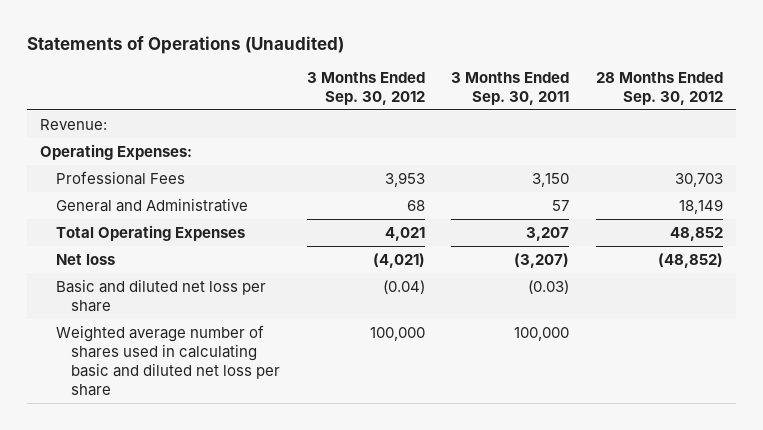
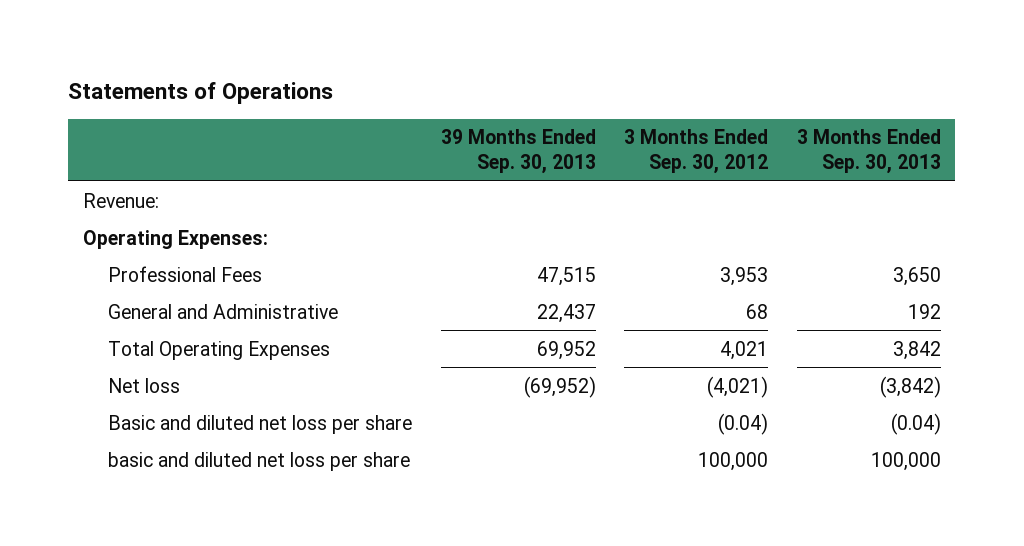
[26,35,344,54] Statements of Operations (Unaudited) -> [68,82,334,105] Statements of Operations
[451,72,570,105] 3 Months Ended Sep. 30, 2011 -> none
[595,72,723,105] 28 Months Ended Sep. 30, 2012 -> none
none -> [440,129,596,175] 39 Months Ended Sep. 30, 2013
none -> [796,129,941,175] 3 Months Ended Sep. 30, 2013
[55,324,281,396] Weighted average number of shares used in calculating basic and diluted net loss per share -> [107,451,410,471] basic and diluted net loss per share

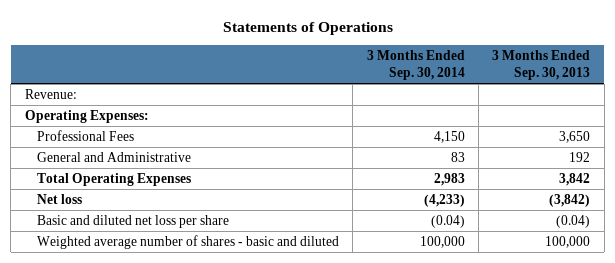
[440,129,596,175] 39 Months Ended Sep. 30, 2013 -> none
[624,129,769,175] 3 Months Ended Sep. 30, 2012 -> none
none -> [366,50,465,80] 3 Months Ended Sep. 30, 2014
[107,451,410,471] basic and diluted net loss per share -> [36,235,339,250] Weighted average number of shares - basic and diluted

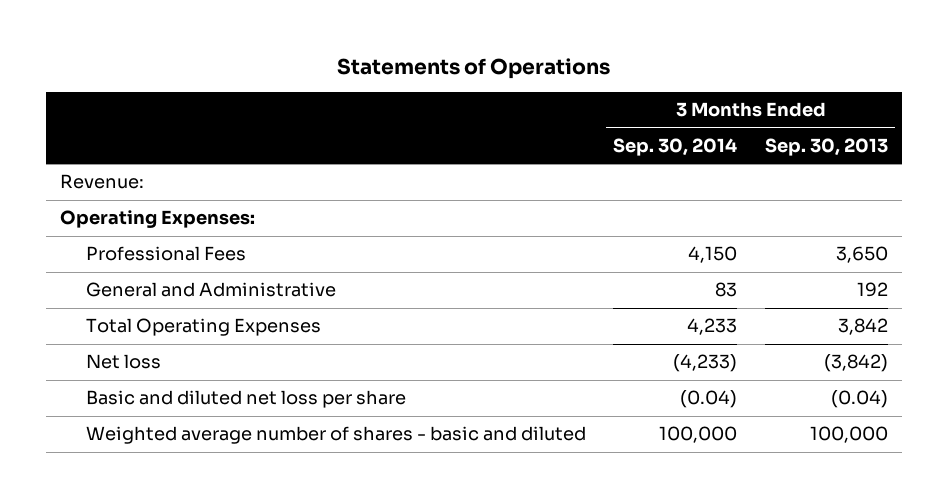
[433,173,465,187] 2,983 -> [687,318,738,336] 4,233

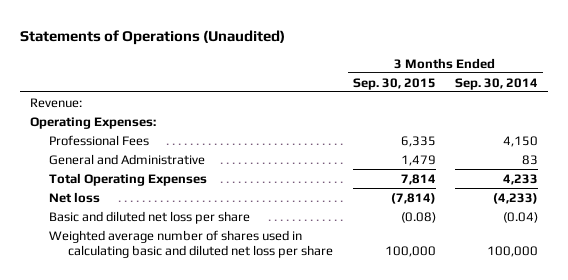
[337,57,611,79] Statements of Operations -> [20,29,286,45] Statements of Operations (Unaudited)
[765,138,889,157] Sep. 30, 2013 -> none
none -> [352,77,436,90] Sep. 30, 2015
[85,426,586,445] Weighted average number of shares - basic and diluted -> [49,229,334,259] Weighted average number of shares used in calculating basic and diluted net loss per share

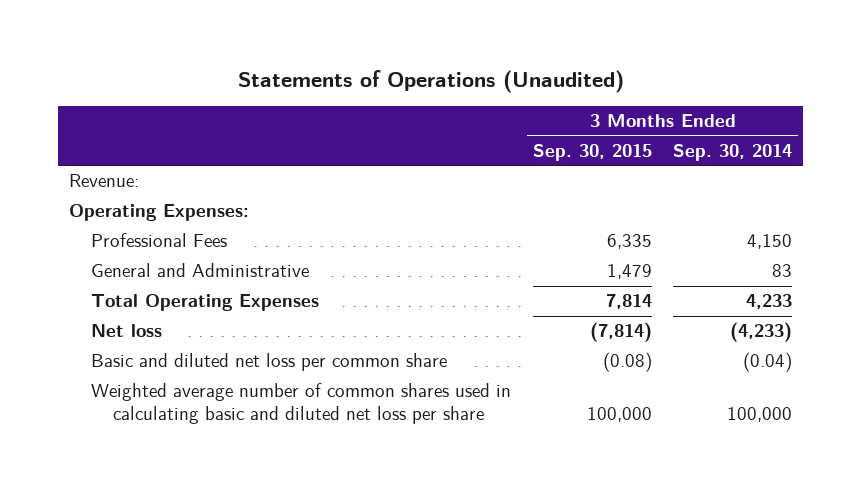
[49,210,251,224] Basic and diluted net loss per share -> [91,353,448,372] Basic and diluted net loss per common share
[49,229,334,259] Weighted average number of shares used in calculating basic and diluted net loss per share -> [91,383,512,424] Weighted average number of common shares used in calculating basic and diluted net loss per share

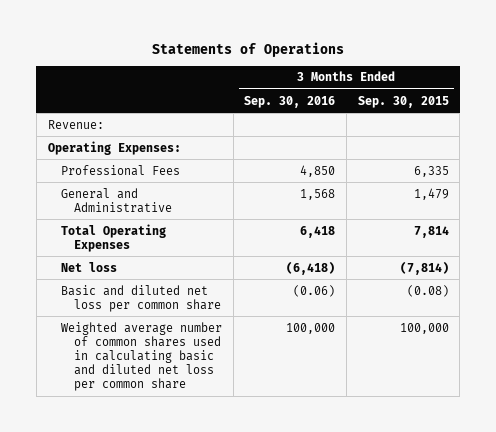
[237,70,624,94] Statements of Operations (Unaudited) -> [152,42,345,58] Statements of Operations
[673,143,793,161] Sep. 30, 2014 -> none
none -> [244,95,336,108] Sep. 30, 2016
[91,383,512,424] Weighted average number of common shares used in calculating basic and diluted net loss per share -> [60,321,222,392] Weighted average number of common shares used in calculating basic and diluted net loss per common share

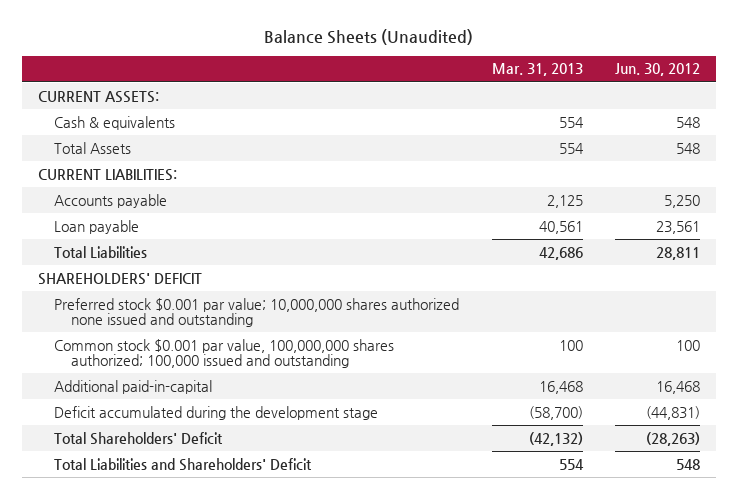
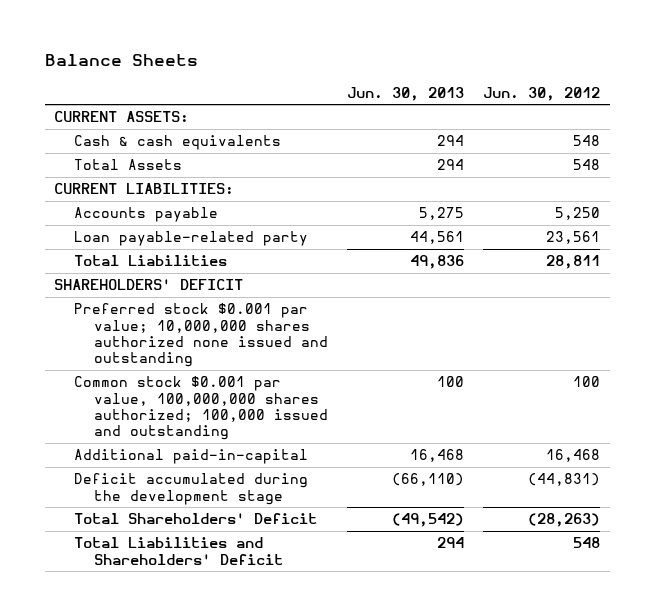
[263,29,473,46] Balance Sheets (Unaudited) -> [44,54,198,67] Balance Sheets
[491,63,583,77] Mar. 31, 2013 -> none
none -> [347,86,465,101] Jun. 30, 2013
[54,115,176,130] Cash & equivalents -> [74,135,282,151] Cash & cash equivalents
[54,219,140,234] Loan payable -> [74,231,309,247] Loan payable-related party

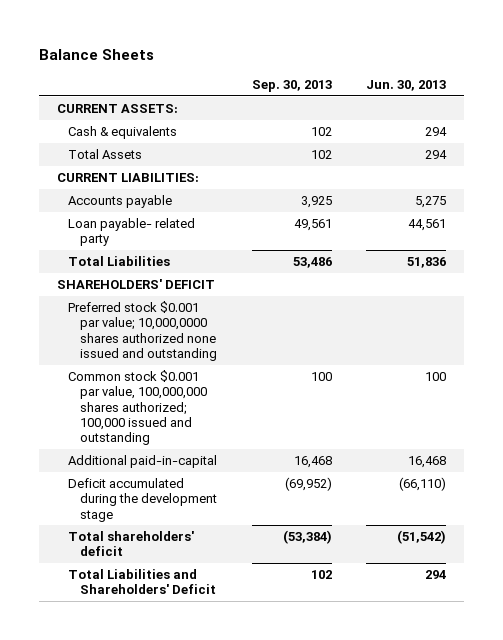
[483,86,601,101] Jun. 30, 2012 -> none
none -> [251,79,332,92] Sep. 30, 2013
[74,135,282,151] Cash & cash equivalents -> [68,126,178,140] Cash & equivalents
[74,231,309,247] Loan payable-related party -> [68,218,196,247] Loan payable- related party
[410,255,465,270] 49,836 -> [407,257,447,269] 51,836
[74,303,329,368] Preferred stock $0.001 par value; 10,000,000 shares authorized none issued and outstanding -> [68,301,218,361] Preferred stock $0.001 par value; 10,000,0000 shares authorized none issued and outstanding
[74,513,318,525] Total Shareholders' Deficit -> [68,531,195,557] Total shareholders' deficit
[392,513,465,528] (49,542) -> [397,530,447,545] (51,542)

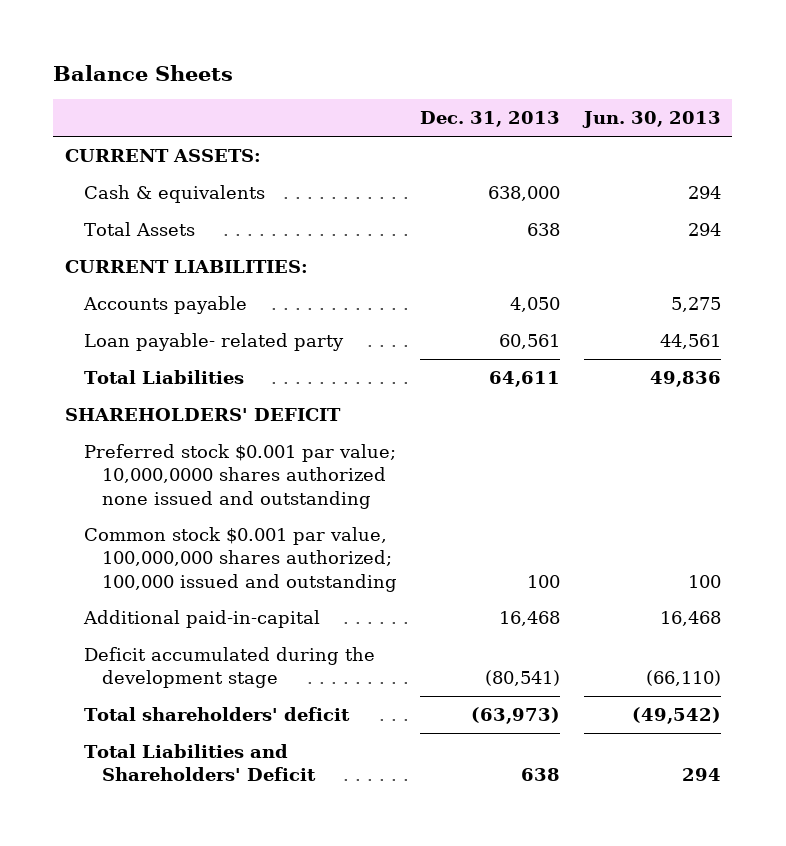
[251,79,332,92] Sep. 30, 2013 -> none
none -> [420,111,561,128] Dec. 31, 2013
[407,257,447,269] 51,836 -> [649,370,721,387] 49,836
[397,530,447,545] (51,542) -> [631,706,721,724] (49,542)

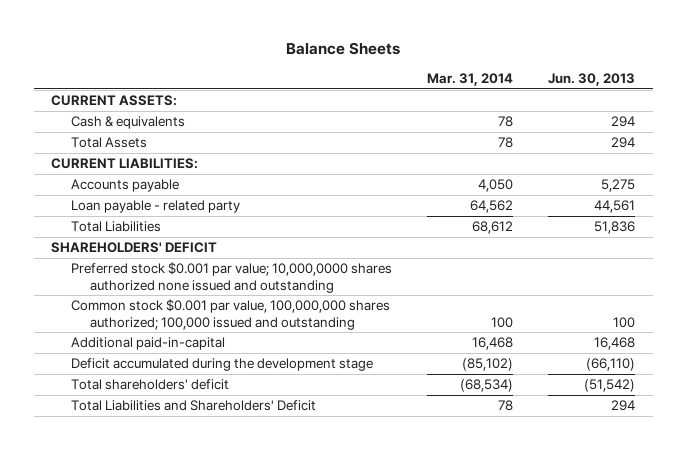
[420,111,561,128] Dec. 31, 2013 -> none
none -> [426,73,513,87] Mar. 31, 2014
[83,332,344,351] Loan payable- related party -> [70,200,240,214] Loan payable - related party
[649,370,721,387] 49,836 -> [594,221,636,235] 51,836
[631,706,721,724] (49,542) -> [584,379,636,393] (51,542)

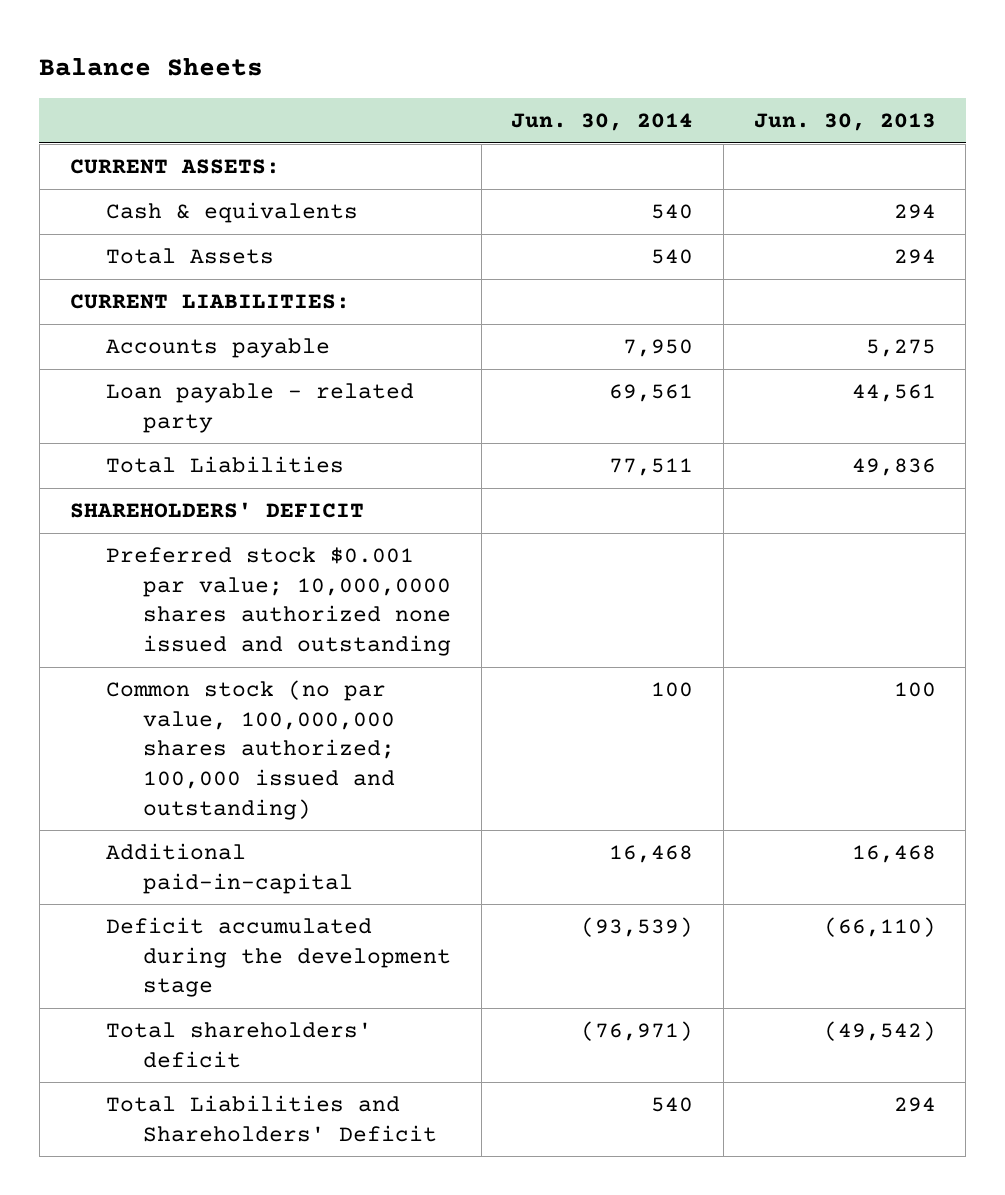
[426,73,513,87] Mar. 31, 2014 -> none
none -> [511,113,694,132] Jun. 30, 2014
[594,221,636,235] 51,836 -> [851,457,936,476] 49,836
[70,299,390,330] Common stock $0.001 par value, 100,000,000 shares authorized; 100,000 issued and outstanding -> [106,679,396,820] Common stock (no par value, 100,000,000 shares authorized; 100,000 issued and outstanding)
[584,379,636,393] (51,542) -> [823,1020,936,1041] (49,542)

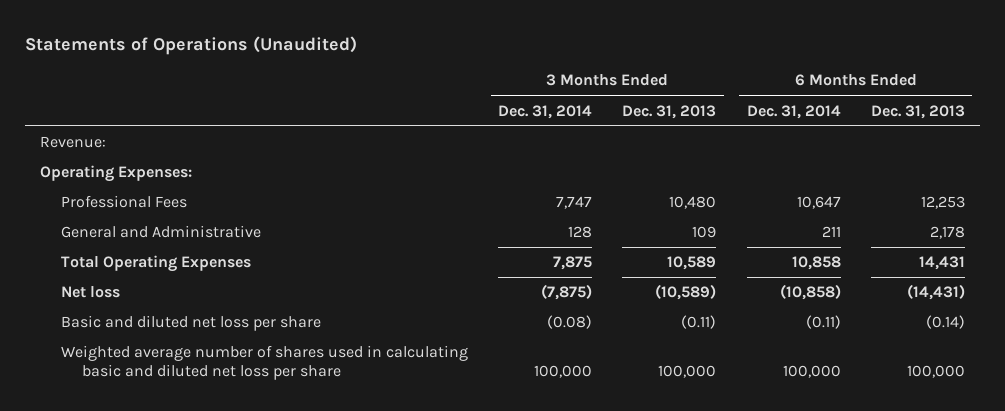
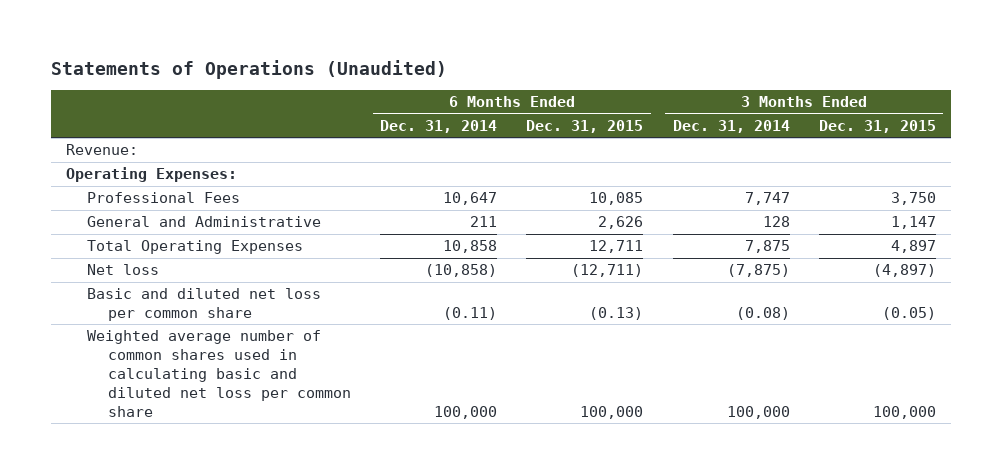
[622,104,717,119] Dec. 31, 2013 -> none
[870,104,965,119] Dec. 31, 2013 -> none
none -> [526,119,644,133] Dec. 31, 2015
none -> [819,119,937,133] Dec. 31, 2015
[60,315,321,332] Basic and diluted net loss per share -> [86,288,321,322] Basic and diluted net loss per common share
[60,345,468,381] Weighted average number of shares used in calculating basic and diluted net loss per share -> [86,330,351,417] Weighted average number of common shares used in calculating basic and diluted net loss per common share

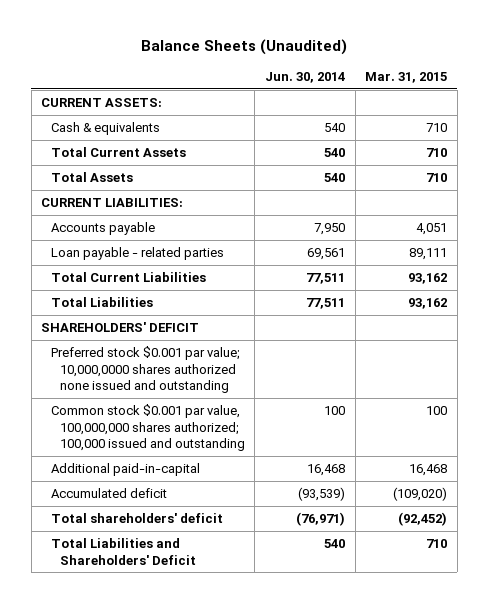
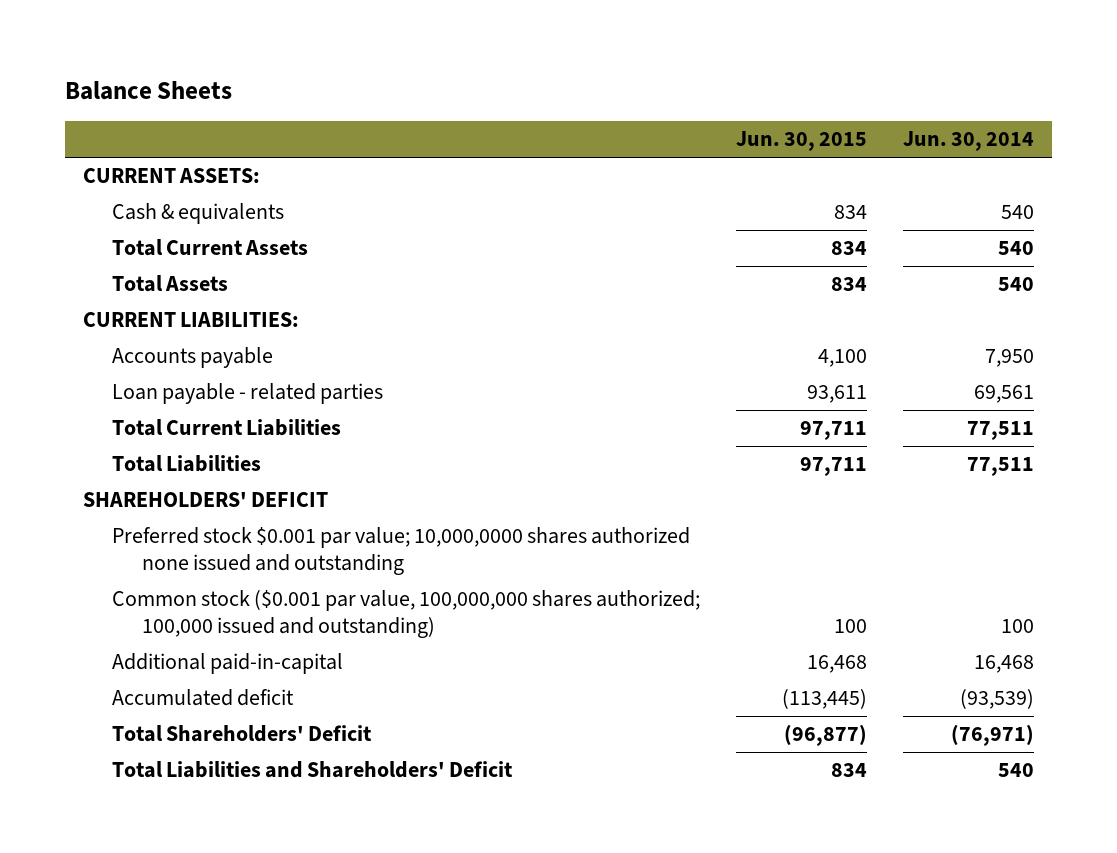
[141,39,348,56] Balance Sheets (Unaudited) -> [64,80,232,100] Balance Sheets
[365,72,448,84] Mar. 31, 2015 -> none
none -> [736,131,868,152] Jun. 30, 2015
[50,403,245,452] Common stock $0.001 par value, 100,000,000 shares authorized; 100,000 issued and outstanding -> [112,590,701,638] Common stock ($0.001 par value, 100,000,000 shares authorized; 100,000 issued and outstanding)
[50,512,223,523] Total shareholders' deficit -> [112,725,373,743] Total Shareholders' Deficit

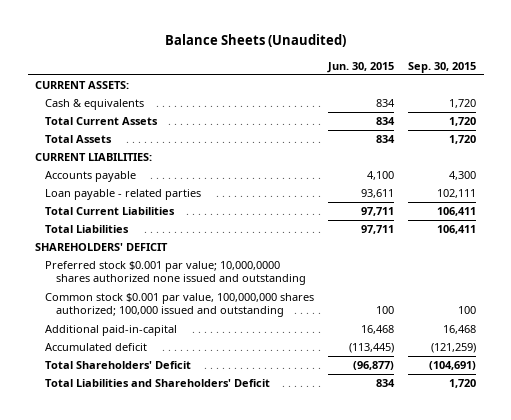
[64,80,232,100] Balance Sheets -> [164,34,346,48] Balance Sheets (Unaudited)
[903,131,1035,152] Jun. 30, 2014 -> none
none -> [408,61,477,73] Sep. 30, 2015
[112,590,701,638] Common stock ($0.001 par value, 100,000,000 shares authorized; 100,000 issued and outstanding) -> [45,293,315,318] Common stock $0.001 par value, 100,000,000 shares authorized; 100,000 issued and outstanding

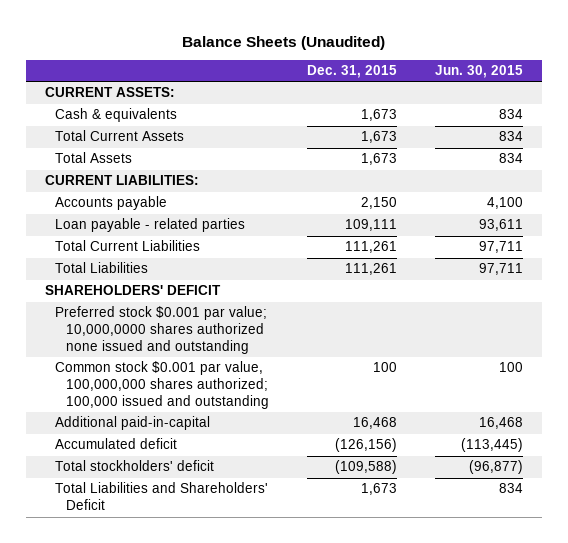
[408,61,477,73] Sep. 30, 2015 -> none
none -> [306,65,397,79] Dec. 31, 2015
[45,361,192,370] Total Shareholders' Deficit -> [55,460,215,472] Total stockholders' deficit

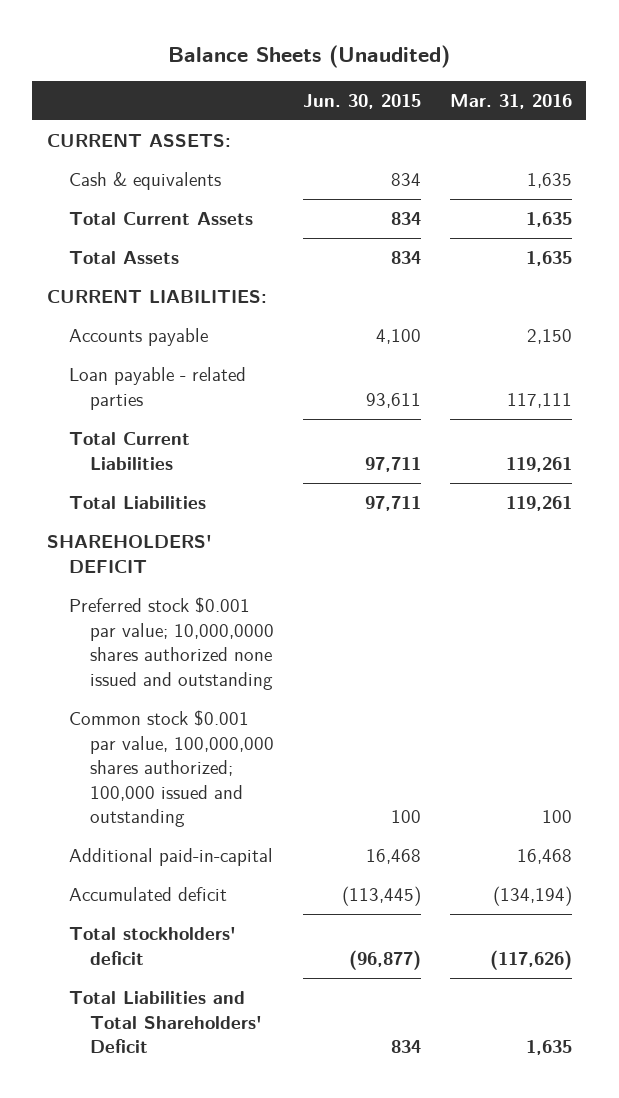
[306,65,397,79] Dec. 31, 2015 -> none
none -> [449,93,572,109] Mar. 31, 2016
[55,482,269,511] Total Liabilities and Shareholders' Deficit -> [68,991,263,1054] Total Liabilities and Total Shareholders' Deficit

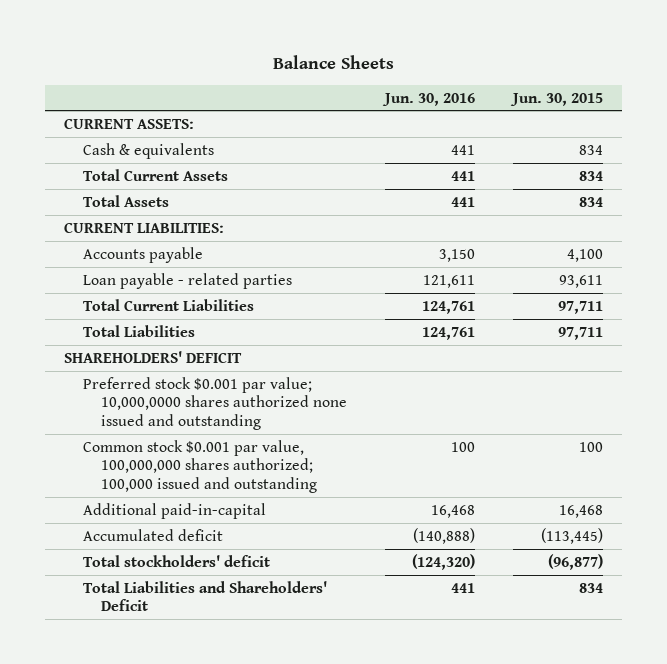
[168,44,451,68] Balance Sheets (Unaudited) -> [272,55,394,70] Balance Sheets
[449,93,572,109] Mar. 31, 2016 -> none
none -> [382,92,476,106] Jun. 30, 2016
[68,991,263,1054] Total Liabilities and Total Shareholders' Deficit -> [82,580,327,612] Total Liabilities and Shareholders' Deficit

